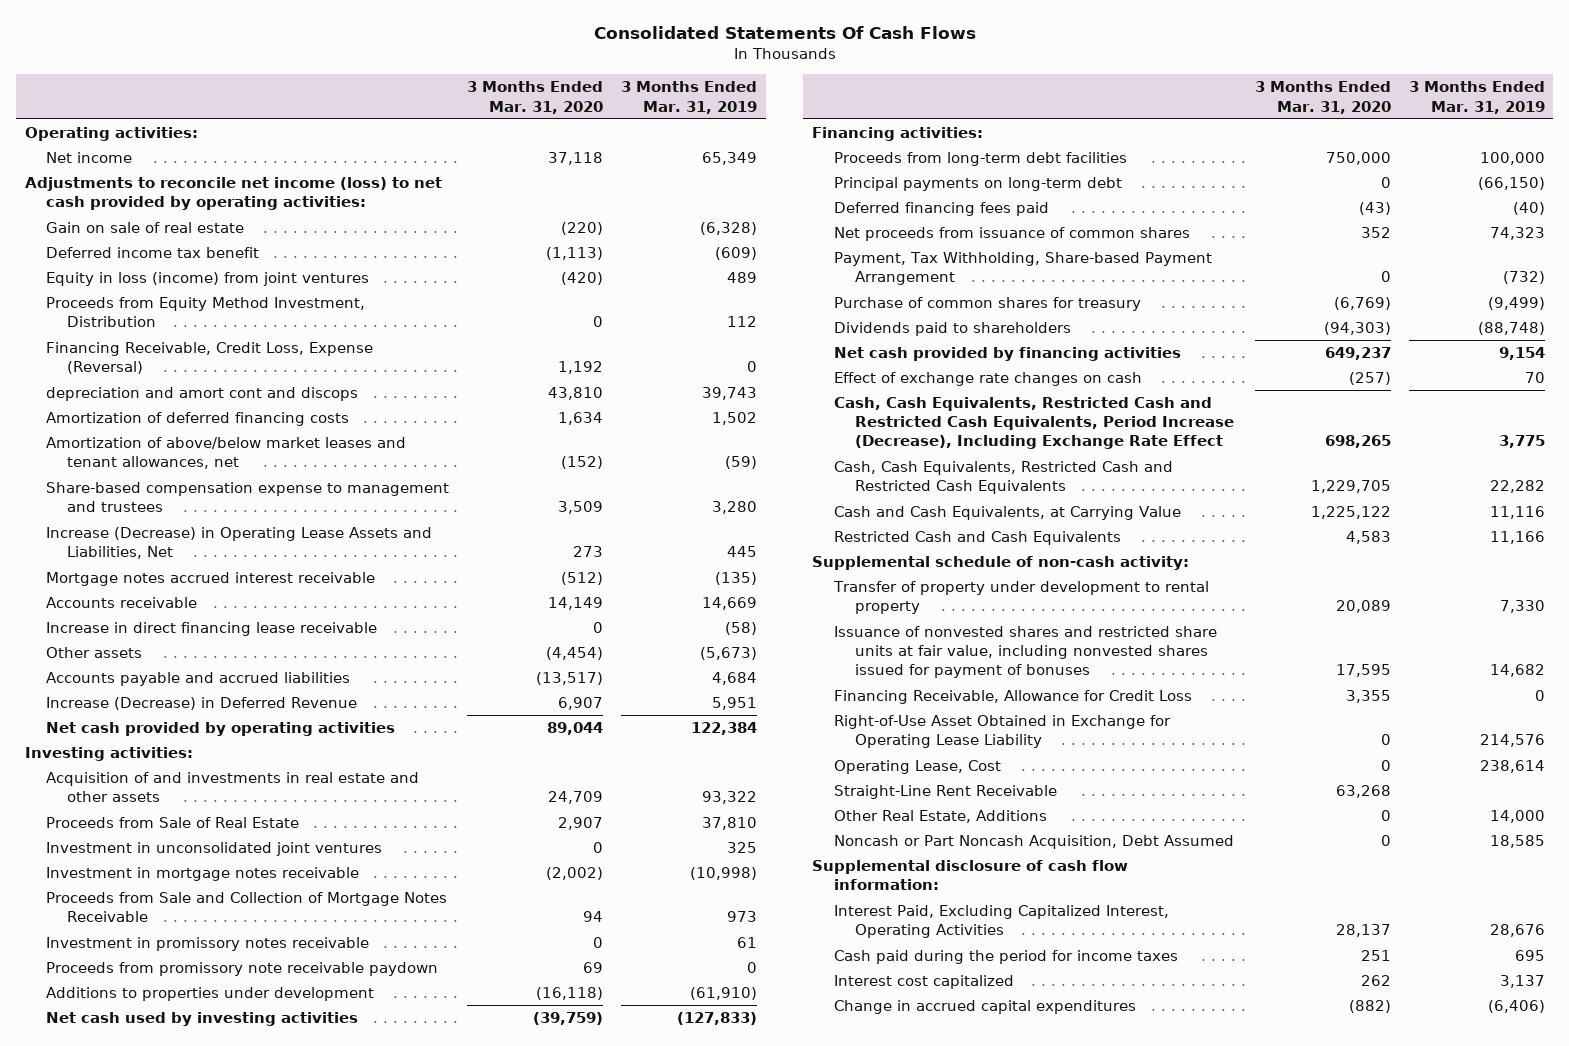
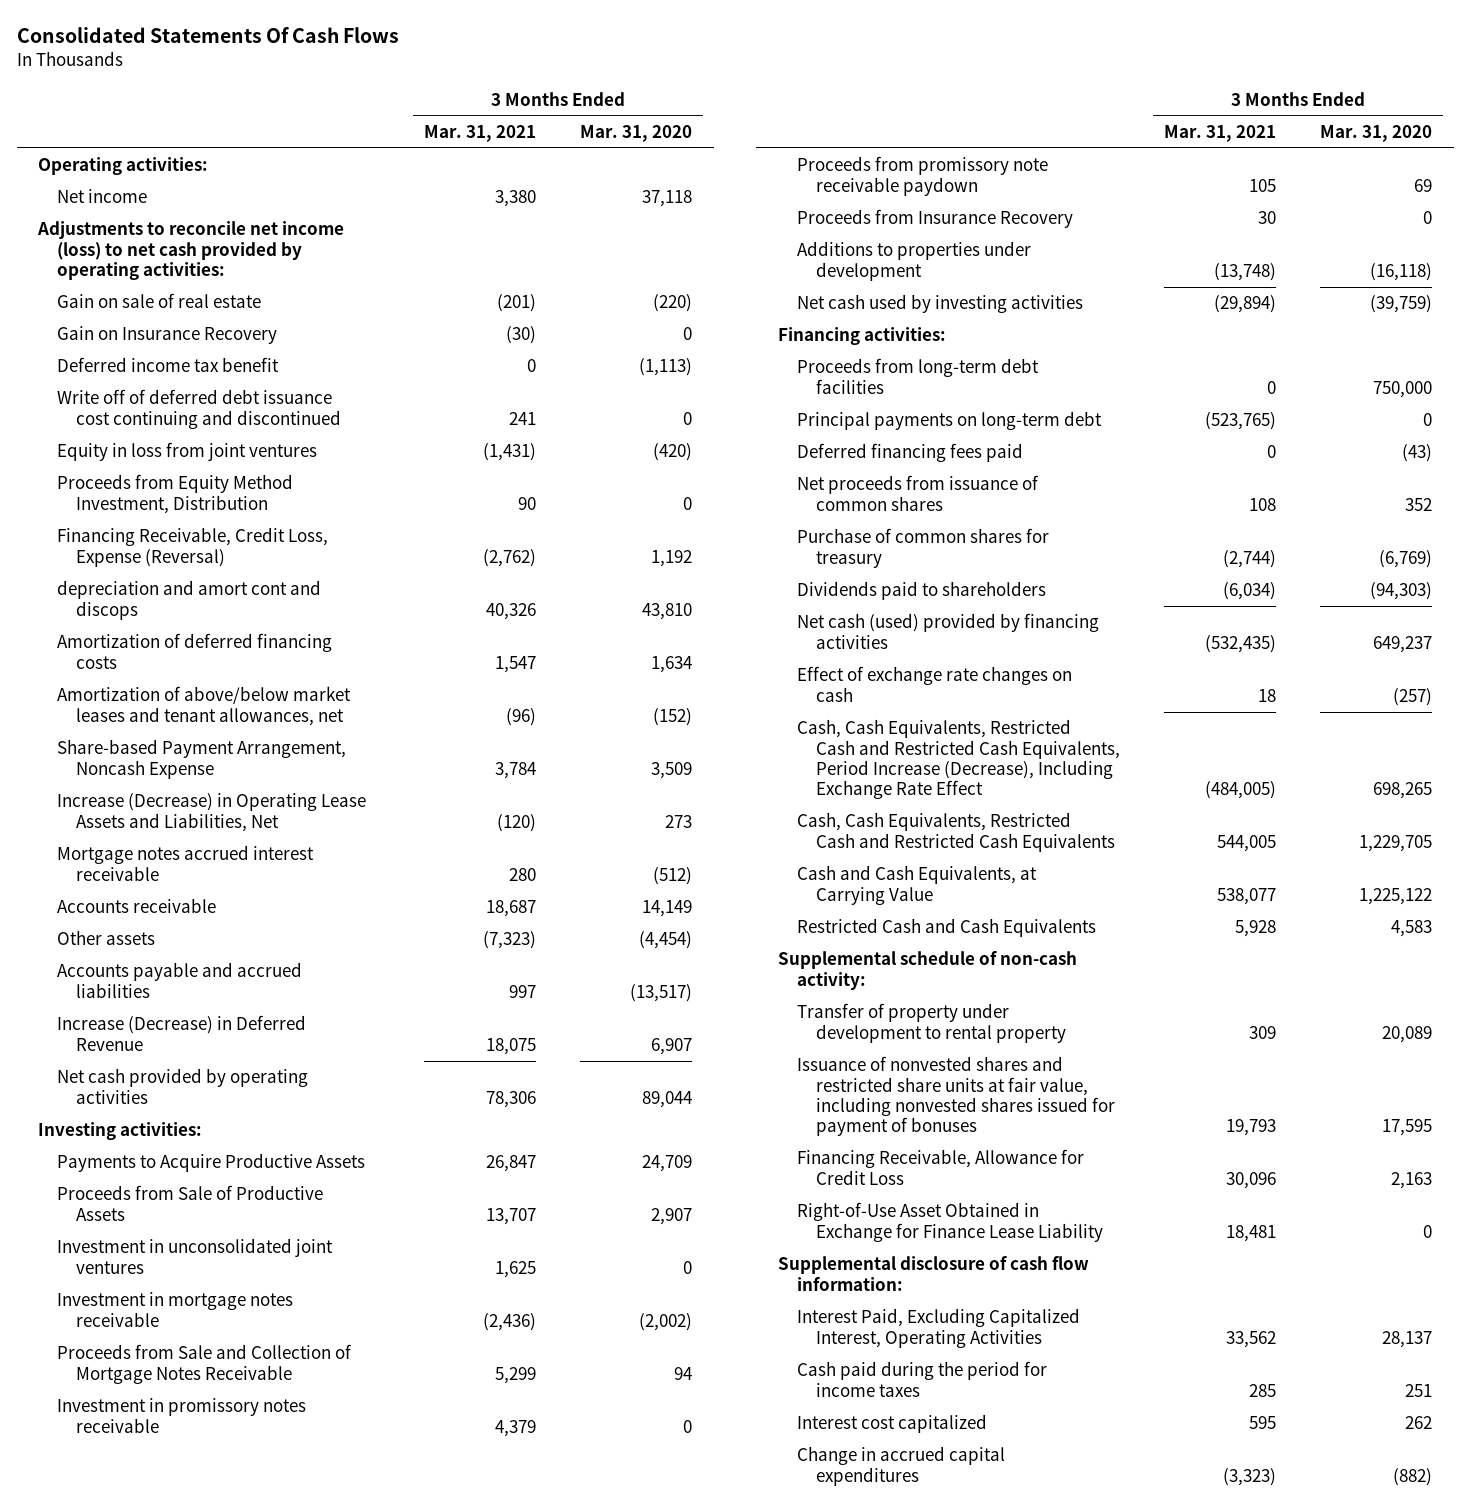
[621,81,758,114] 3 Months Ended Mar. 31, 2019 -> none
none -> [424,125,537,143] Mar. 31, 2021
none -> [57,326,278,345] Gain on Insurance Recovery
none -> [57,389,342,429] Write off of deferred debt issuance cost continuing and discontinued
[46,272,370,287] Equity in loss (income) from joint ventures -> [57,442,318,462] Equity in loss from joint ventures
[46,482,450,513] Share-based compensation expense to management and trustees -> [57,739,347,779] Share-based Payment Arrangement, Noncash Expense
[46,622,378,637] Increase in direct financing lease receivable -> none
[46,772,420,803] Acquisition of and investments in real estate and other assets -> [57,1153,366,1173] Payments to Acquire Productive Assets
[46,817,300,829] Proceeds from Sale of Real Estate -> [57,1185,324,1221] Proceeds from Sale of Productive Assets
none -> [797,209,1074,229] Proceeds from Insurance Recovery
[833,252,1212,286] Payment, Tax Withholding, Share-based Payment Arrangement -> none
[833,347,1181,362] Net cash provided by financing activities -> [797,613,1100,649] Net cash (used) provided by financing activities
[833,760,1001,775] Operating Lease, Cost -> none
[833,785,1057,800] Straight-Line Rent Receivable -> none
[833,810,1047,824] Other Real Estate, Additions -> none
[833,835,1234,850] Noncash or Part Noncash Acquisition, Debt Assumed -> none
[1345,690,1391,704] 3,355 -> [1390,1171,1432,1189] 2,163
[833,715,1171,749] Right-of-Use Asset Obtained in Exchange for Operating Lease Liability -> [797,1202,1104,1242] Right-of-Use Asset Obtained in Exchange for Finance Lease Liability

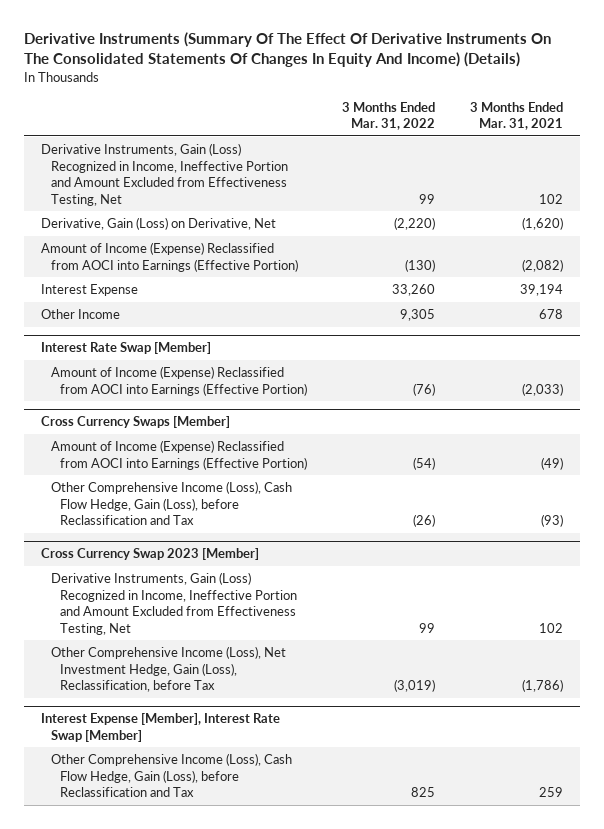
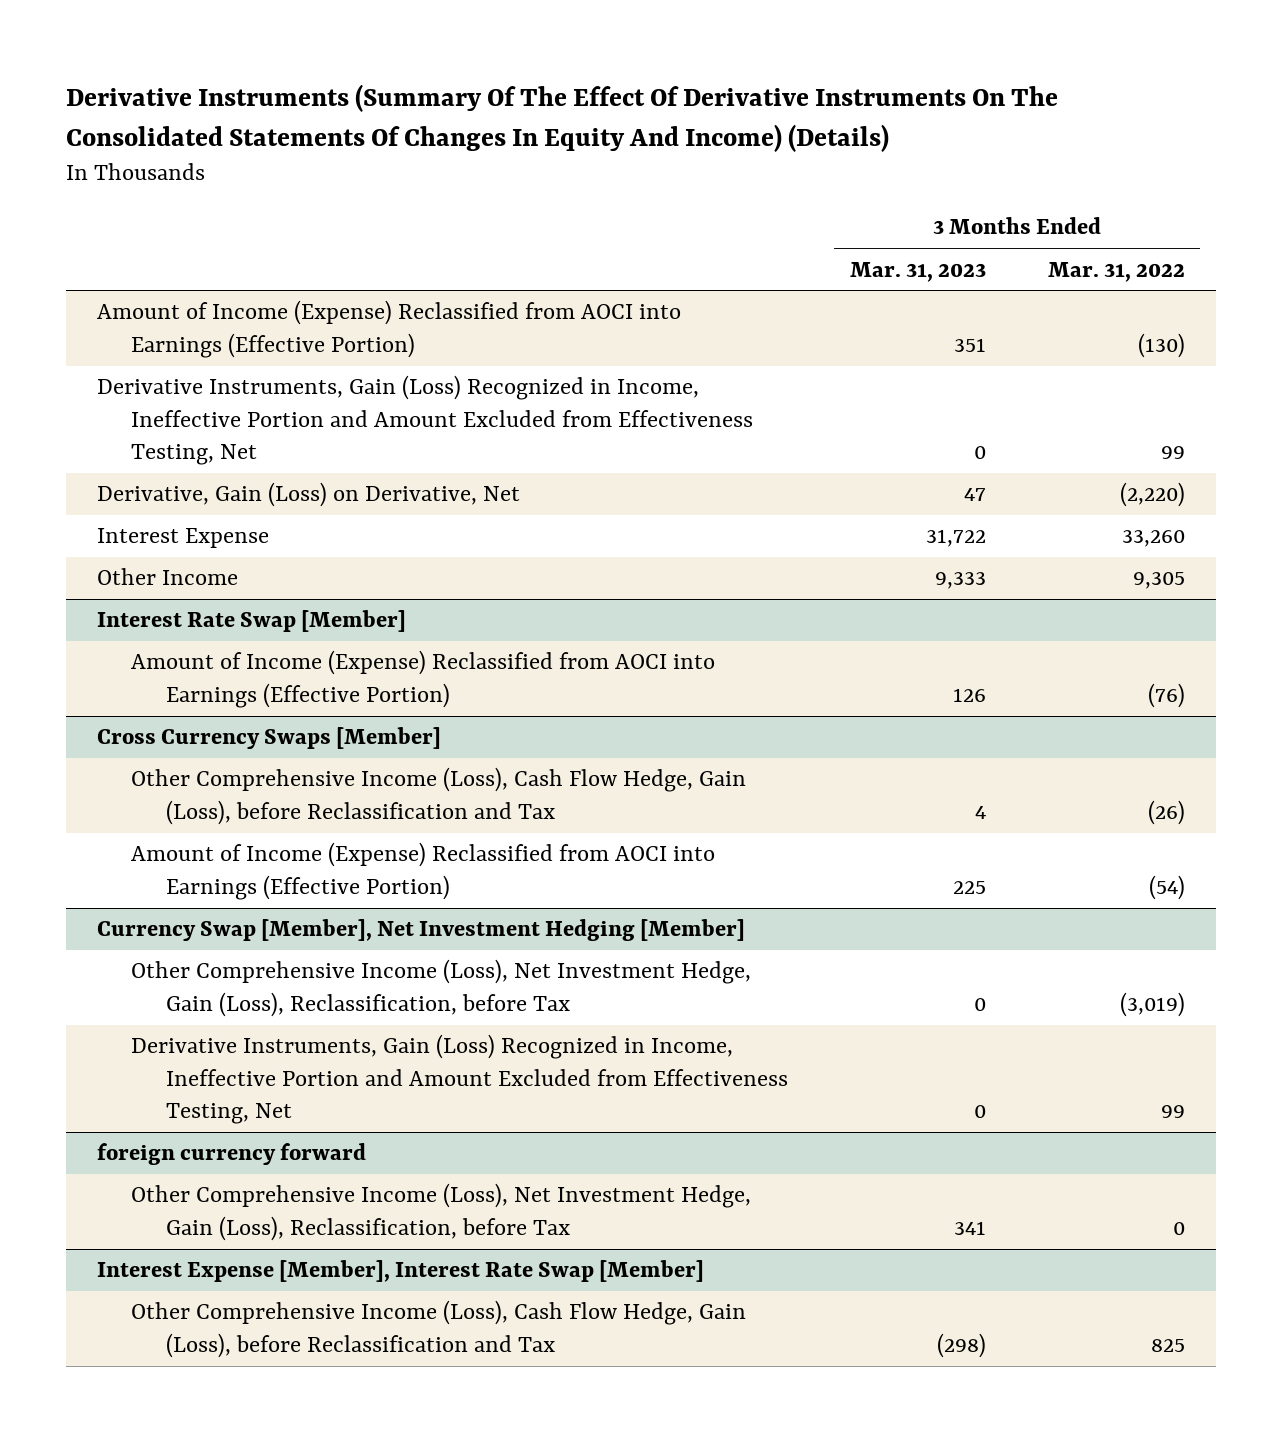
[469,101,563,131] 3 Months Ended Mar. 31, 2021 -> none
none -> [849,261,986,282] Mar. 31, 2023
[41,242,298,272] Amount of Income (Expense) Reclassified from AOCI into Earnings (Effective Portion) -> [96,300,681,358] Amount of Income (Expense) Reclassified from AOCI into Earnings (Effective Portion)
[41,548,260,561] Cross Currency Swap 2023 [Member] -> none
[50,572,298,635] Derivative Instruments, Gain (Loss) Recognized in Income, Ineffective Portion and Amount Excluded from Effectiveness Testing, Net -> none
[50,440,308,470] Amount of Income (Expense) Reclassified from AOCI into Earnings (Effective Portion) -> [131,842,716,900] Amount of Income (Expense) Reclassified from AOCI into Earnings (Effective Portion)
none -> [96,919,745,942] Currency Swap [Member], Net Investment Hedging [Member]
none -> [131,1034,789,1125] Derivative Instruments, Gain (Loss) Recognized in Income, Ineffective Portion and Amount Excluded from Effectiveness Testing, Net
none -> [96,1143,366,1166] foreign currency forward
none -> [131,1183,752,1241] Other Comprehensive Income (Loss), Net Investment Hedge, Gain (Loss), Reclassification, before Tax

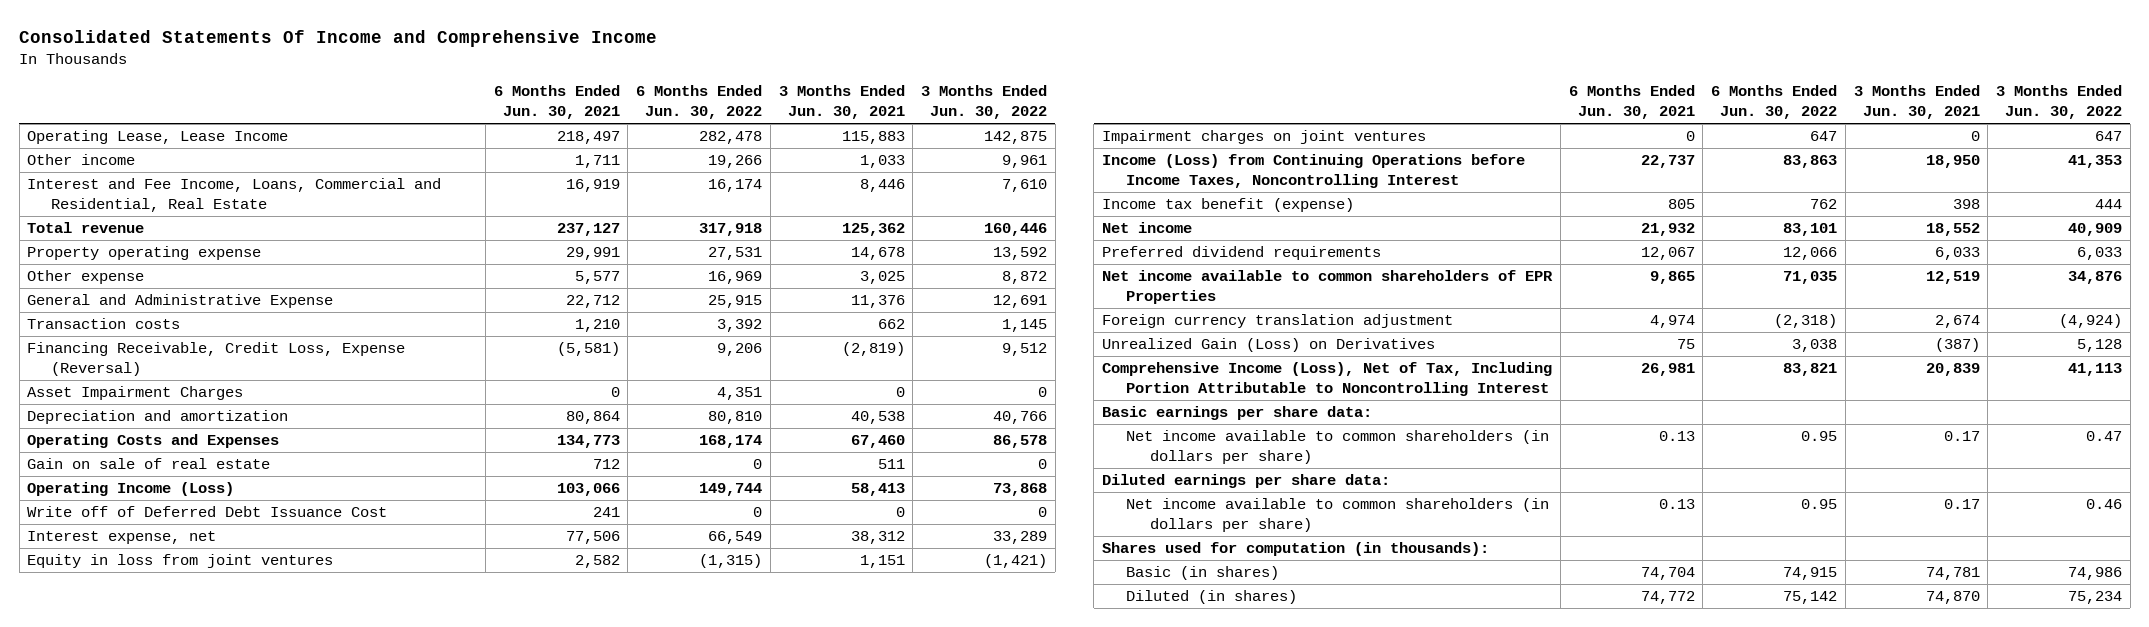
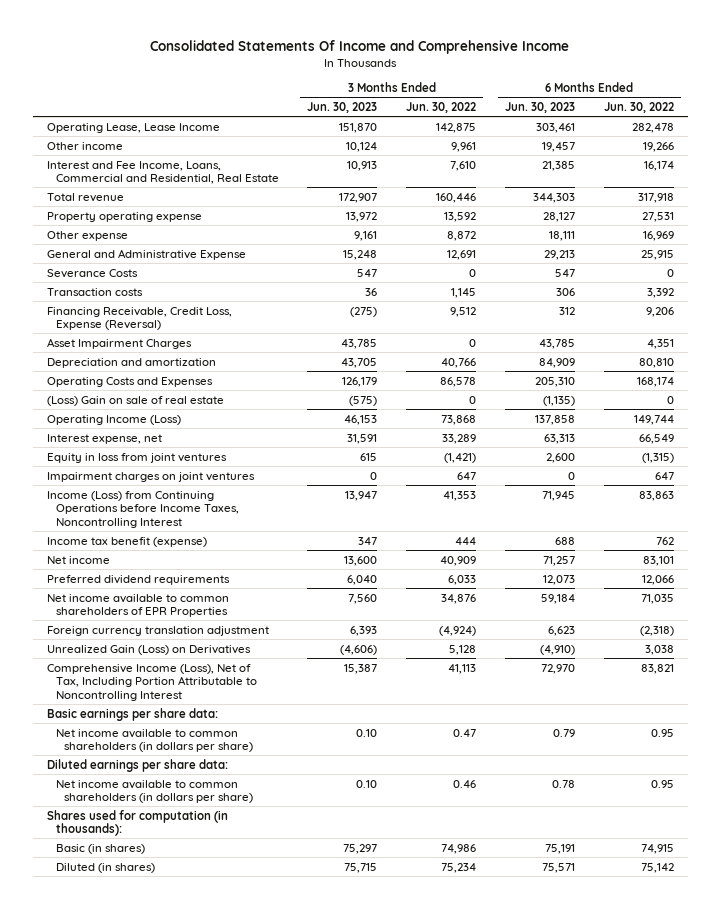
[493,85,620,120] 6 Months Ended Jun. 30, 2021 -> none
[778,85,905,120] 3 Months Ended Jun. 30, 2021 -> none
none -> [307,102,378,114] Jun. 30, 2023
none -> [504,102,575,114] Jun. 30, 2023
none -> [47,268,139,278] Severance Costs
[27,458,271,470] Gain on sale of real estate -> [47,395,225,406] (Loss) Gain on sale of real estate
[27,506,388,518] Write off of Deferred Debt Issuance Cost -> none

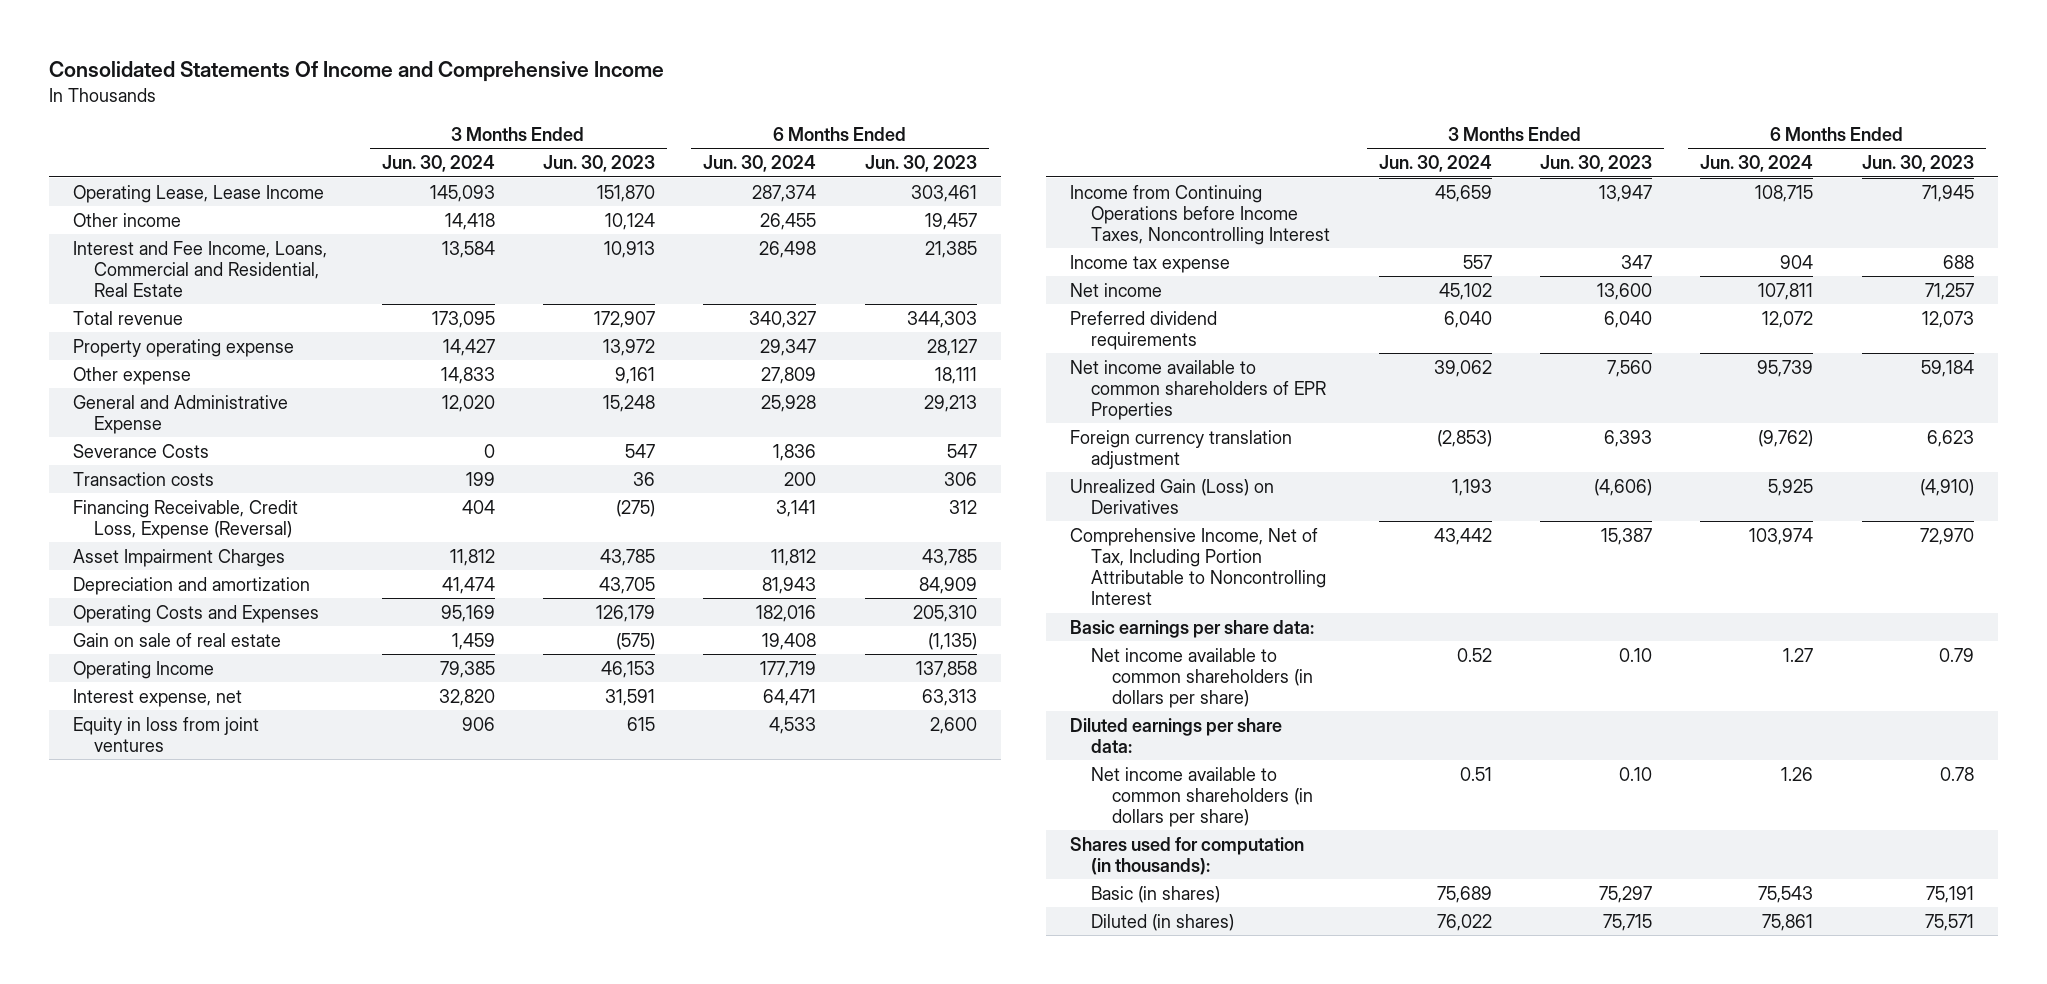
[406,102,477,114] Jun. 30, 2022 -> none
[603,102,674,114] Jun. 30, 2022 -> none
none -> [381,155,495,173] Jun. 30, 2024
none -> [703,155,817,173] Jun. 30, 2024
[47,395,225,406] (Loss) Gain on sale of real estate -> [73,632,282,647] Gain on sale of real estate
[47,414,182,425] Operating Income (Loss) -> [73,660,215,679] Operating Income
[47,471,256,482] Impairment charges on joint ventures -> none
[47,490,239,528] Income (Loss) from Continuing Operations before Income Taxes, Noncontrolling Interest -> [1070,184,1331,245] Income from Continuing Operations before Income Taxes, Noncontrolling Interest
[47,536,208,547] Income tax benefit (expense) -> [1070,254,1231,273] Income tax expense
[47,663,257,701] Comprehensive Income (Loss), Net of Tax, Including Portion Attributable to Noncontrolling Interest -> [1070,527,1327,606] Comprehensive Income, Net of Tax, Including Portion Attributable to Noncontrolling Interest

